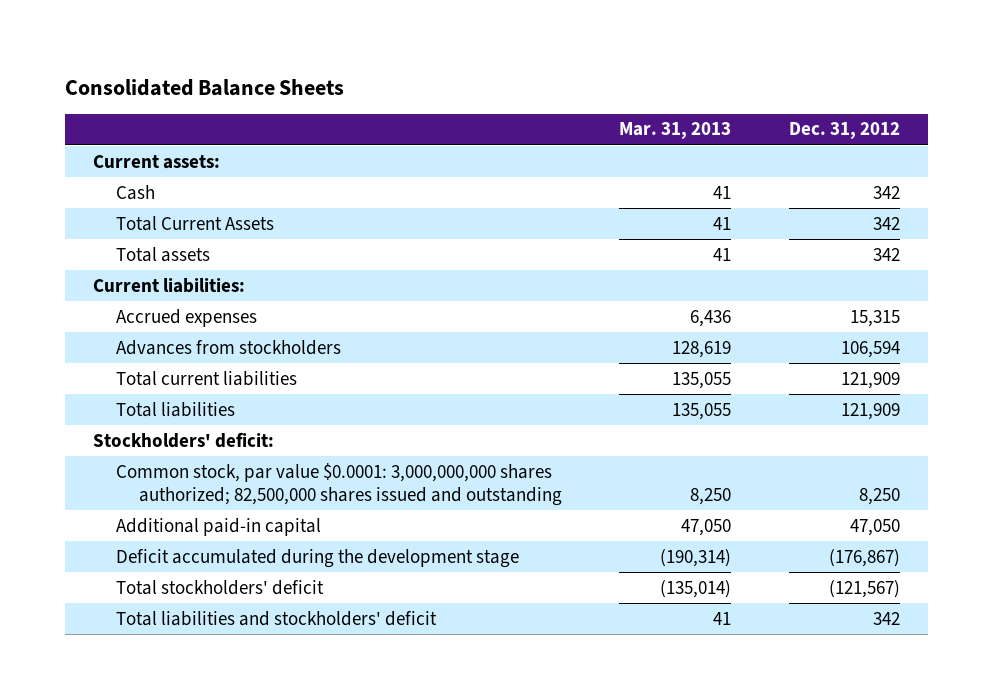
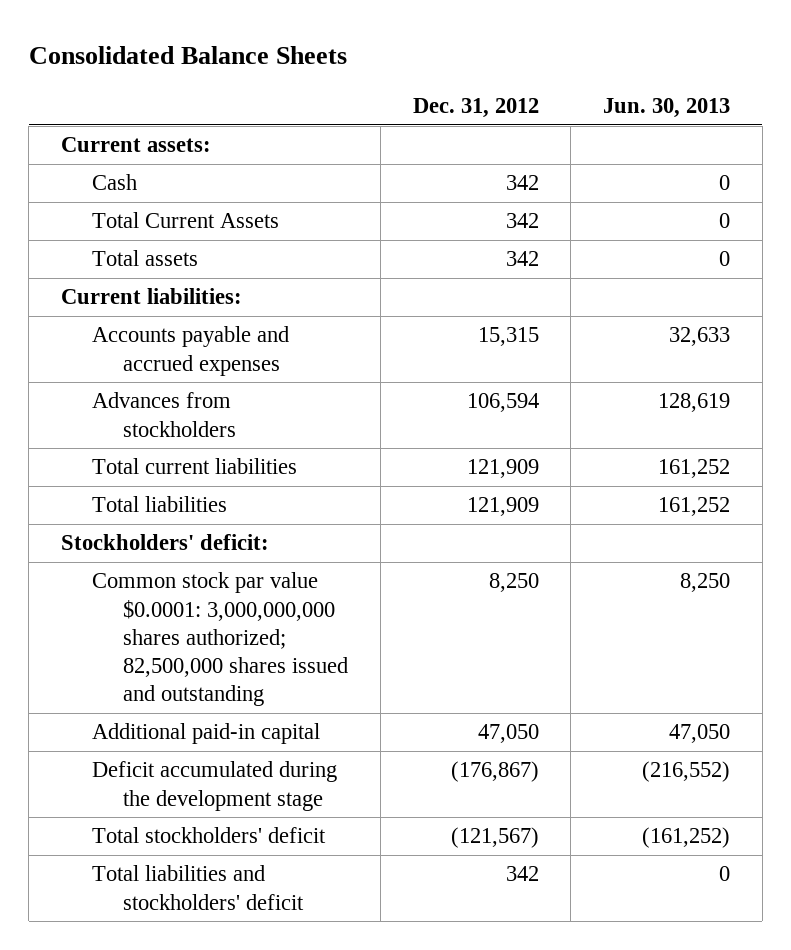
[619,122,732,140] Mar. 31, 2013 -> none
none -> [603,97,731,118] Jun. 30, 2013
[116,308,258,327] Accrued expenses -> [91,326,289,376] Accounts payable and accrued expenses
[116,462,563,506] Common stock, par value $0.0001: 3,000,000,000 shares authorized; 82,500,000 shares issued and outstanding -> [91,572,348,707] Common stock par value $0.0001: 3,000,000,000 shares authorized; 82,500,000 shares issued and outstanding

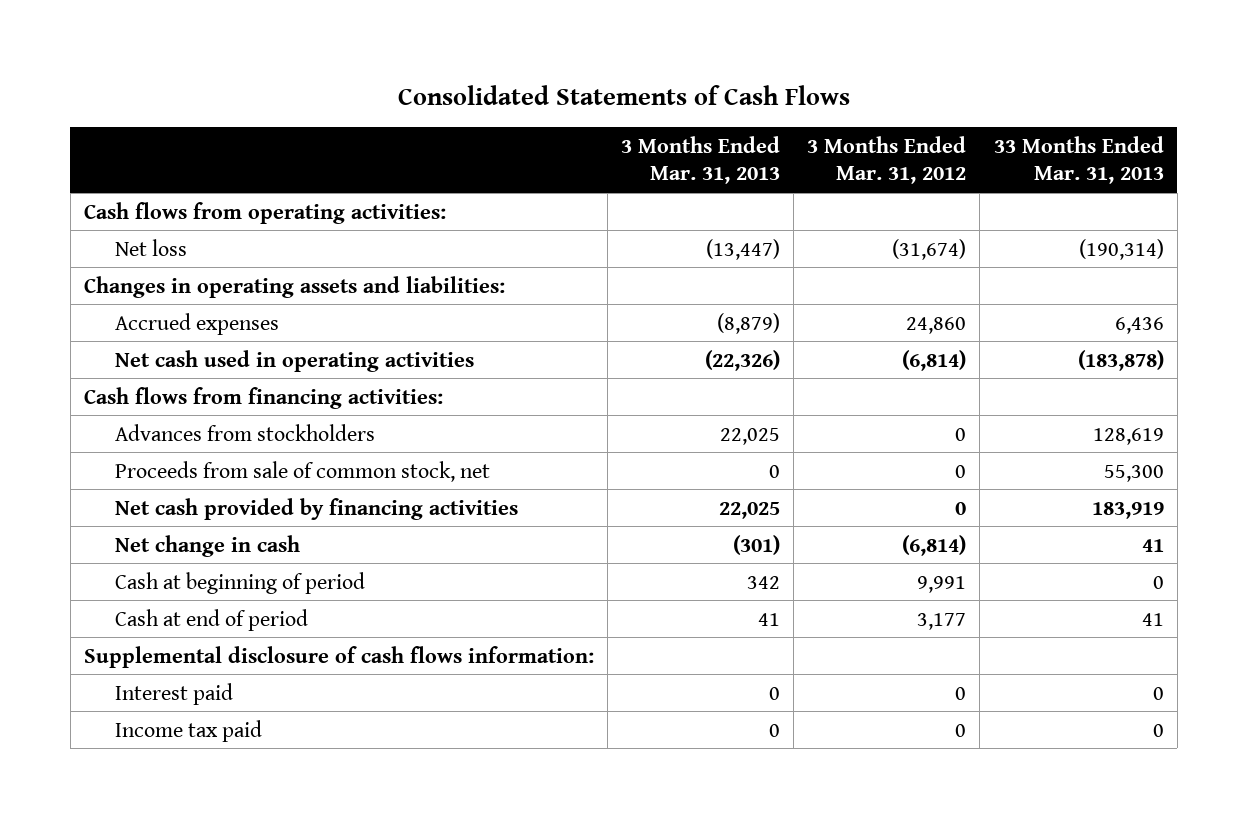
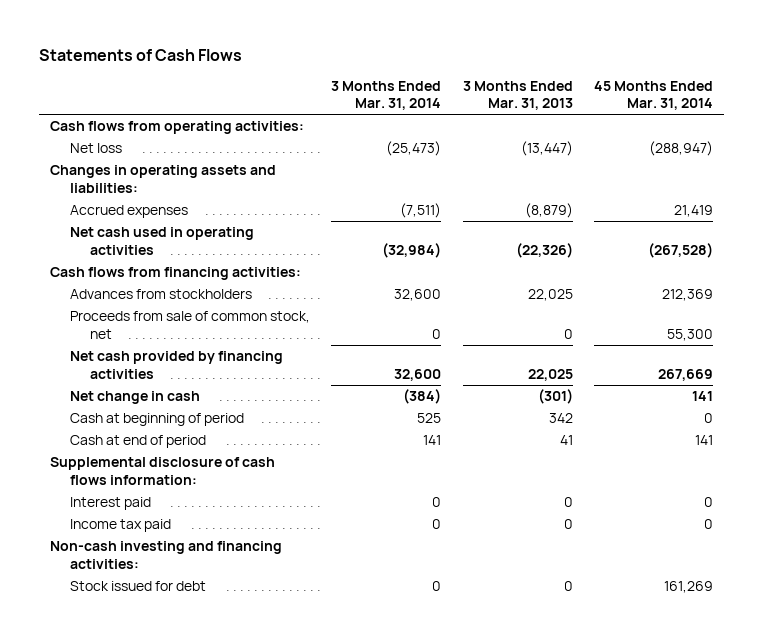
[397,84,850,105] Consolidated Statements of Cash Flows -> [39,48,243,61] Statements of Cash Flows
[807,135,967,185] 3 Months Ended Mar. 31, 2012 -> none
[993,135,1164,185] 33 Months Ended Mar. 31, 2013 -> none
none -> [331,80,442,111] 3 Months Ended Mar. 31, 2014
none -> [593,80,713,111] 45 Months Ended Mar. 31, 2014
none -> [50,541,283,569] Non-cash investing and financing activities:
none -> [70,581,207,592] Stock issued for debt

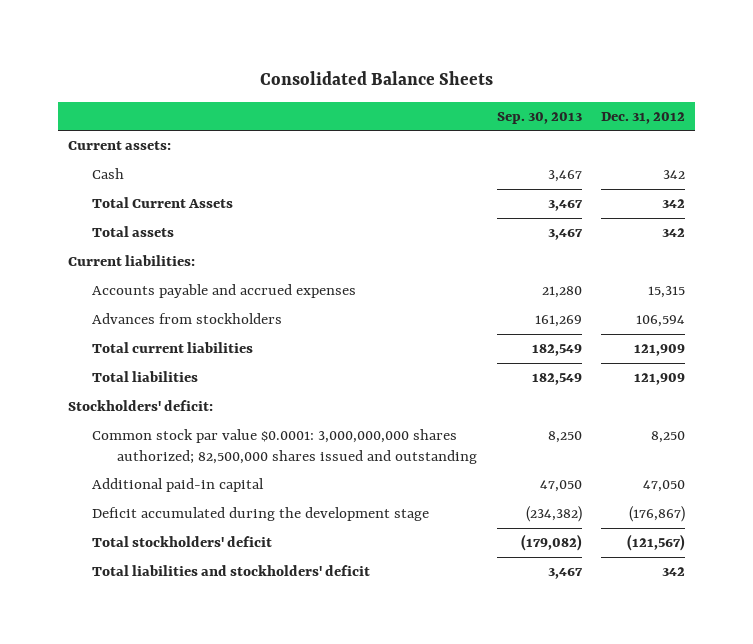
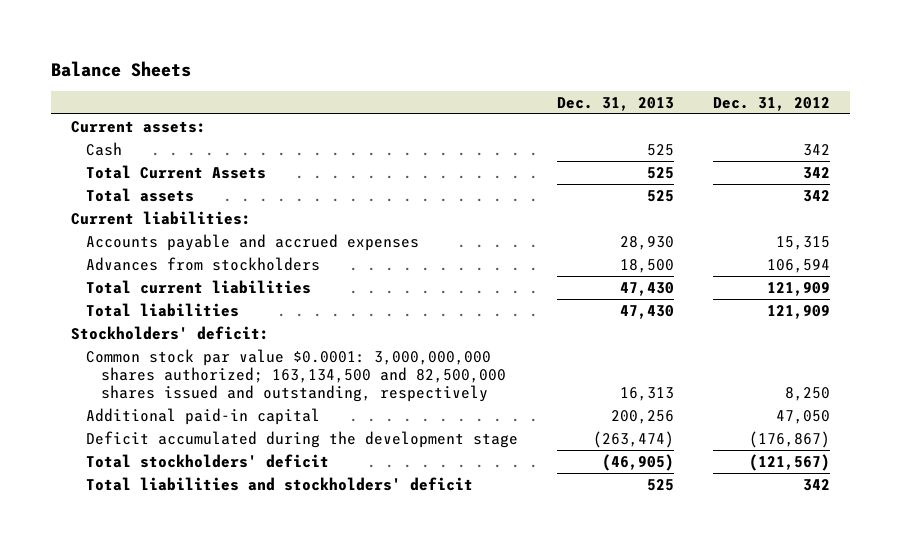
[259,70,493,85] Consolidated Balance Sheets -> [51,60,192,77] Balance Sheets
[496,111,582,124] Sep. 30, 2013 -> none
none -> [557,96,675,111] Dec. 31, 2013
[92,429,478,464] Common stock par value $0.0001: 3,000,000,000 shares authorized; 82,500,000 shares issued and outstanding -> [86,348,507,403] Common stock par value $0.0001: 3,000,000,000 shares authorized; 163,134,500 and 82,500,000 shares issued and outstanding, respectively

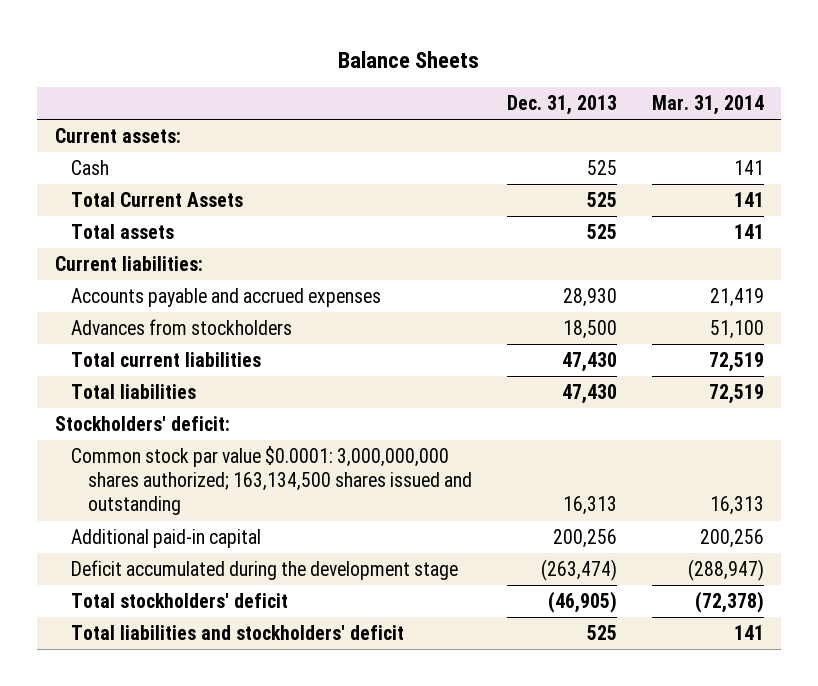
[713,96,831,111] Dec. 31, 2012 -> none
none -> [651,95,764,116] Mar. 31, 2014
[86,348,507,403] Common stock par value $0.0001: 3,000,000,000 shares authorized; 163,134,500 and 82,500,000 shares issued and outstanding, respectively -> [71,445,472,516] Common stock par value $0.0001: 3,000,000,000 shares authorized; 163,134,500 shares issued and outstanding

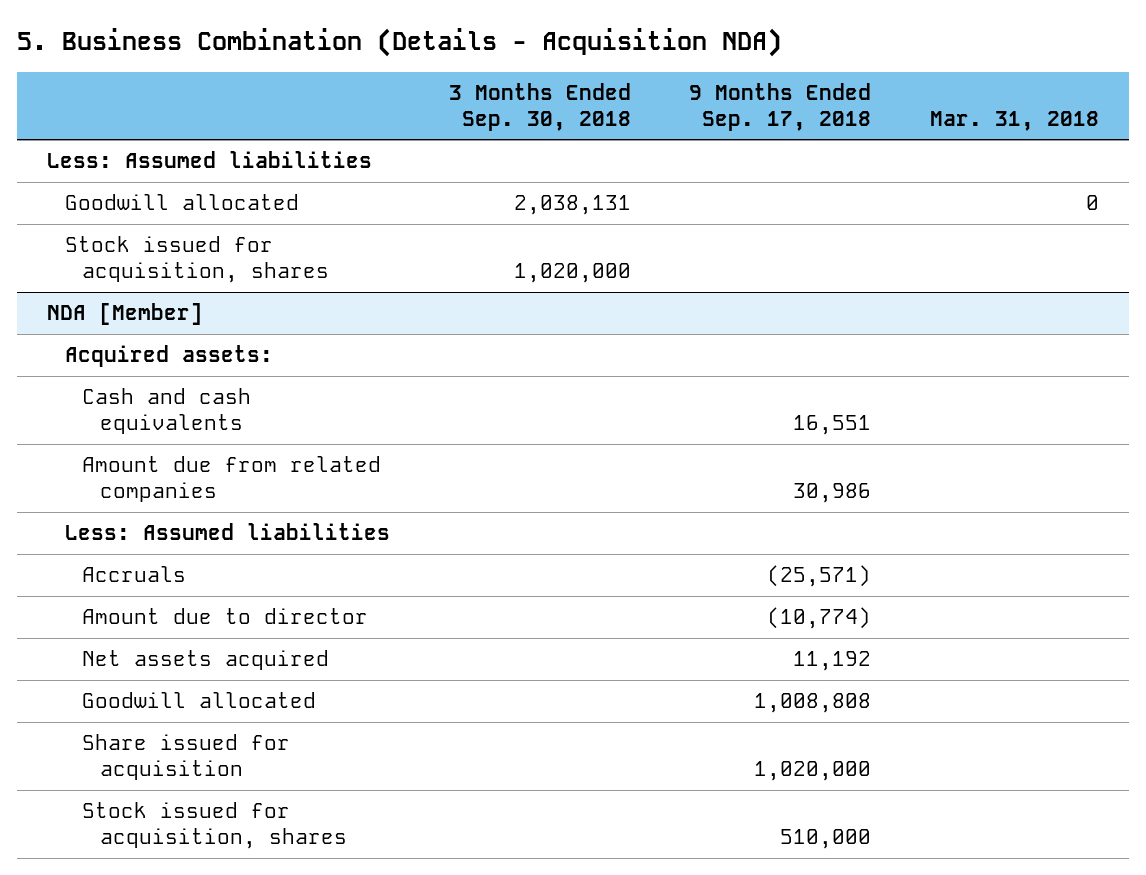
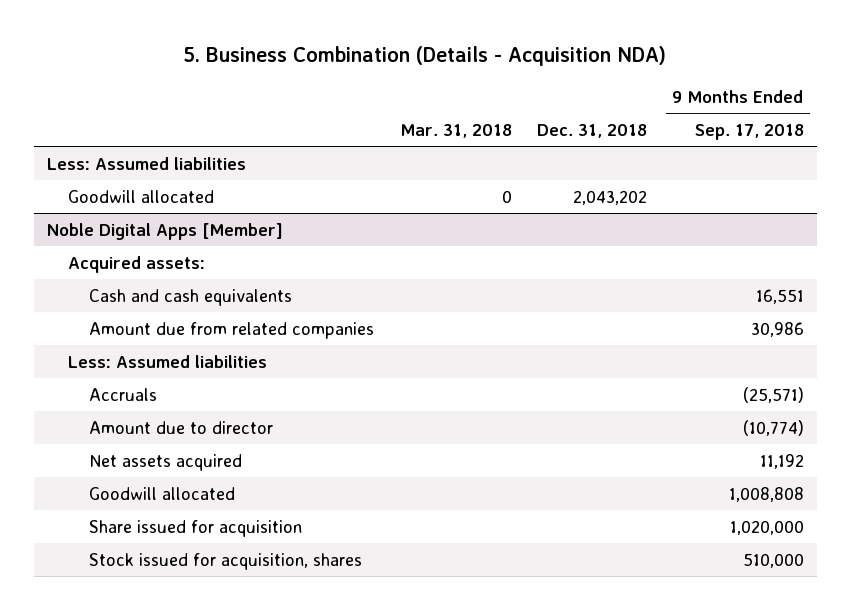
[448,82,631,131] 3 Months Ended Sep. 30, 2018 -> none
none -> [537,124,648,139] Dec. 31, 2018
[64,236,330,283] Stock issued for acquisition, shares -> none
[46,303,203,326] NDA [Member] -> [46,222,283,240] Noble Digital Apps [Member]

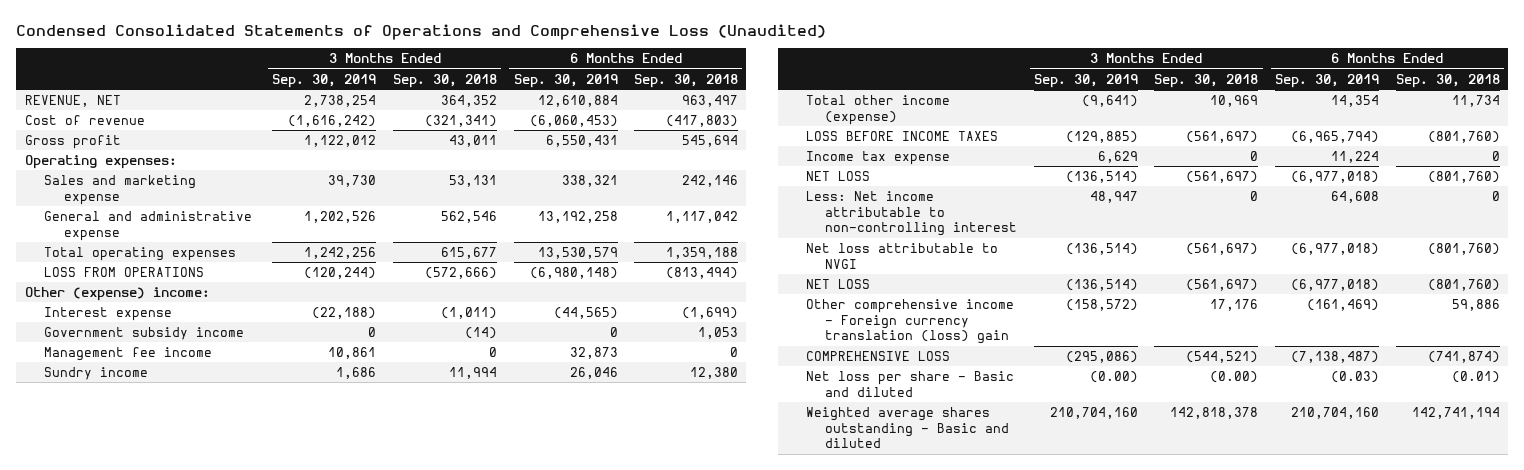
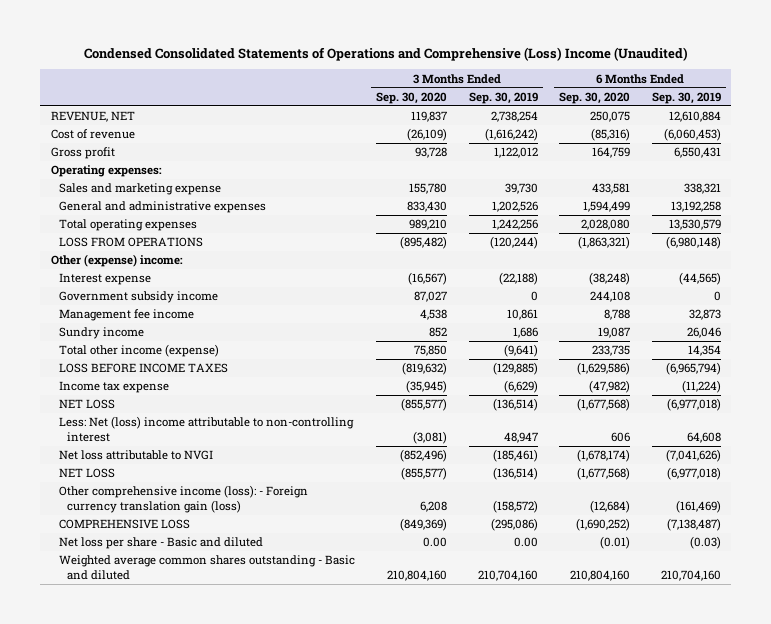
[16,23,827,40] Condensed Consolidated Statements of Operations and Comprehensive Loss (Unaudited) -> [83,46,688,61] Condensed Consolidated Statements of Operations and Comprehensive (Loss) Income (Unaudited)
[393,73,498,88] Sep. 30, 2018 -> none
[634,73,739,88] Sep. 30, 2018 -> none
none -> [376,91,448,104] Sep. 30, 2020
none -> [559,91,631,104] Sep. 30, 2020
[44,210,253,241] General and administrative expense -> [59,201,267,214] General and administrative expenses
[1097,150,1138,163] 6,629 -> [503,380,538,394] (6,629)
[1330,150,1379,163] 11,224 -> [681,380,721,394] (11,224)
[805,190,1018,237] Less: Net income attributable to non-controlling interest -> [59,416,355,443] Less: Net (loss) income attributable to non-controlling interest
[1065,242,1138,255] (136,514) -> [492,449,538,463] (185,461)
[1290,242,1379,255] (6,977,018) -> [665,449,721,463] (7,041,626)
[805,298,1014,345] Other comprehensive income - Foreign currency translation (loss) gain -> [59,485,309,514] Other comprehensive income (loss): - Foreign currency translation gain (loss)
[1089,370,1138,383] (0.00) -> [513,537,538,548] 0.00
[805,406,1010,449] Weighted average shares outstanding - Basic and diluted -> [59,555,356,581] Weighted average common shares outstanding - Basic and diluted

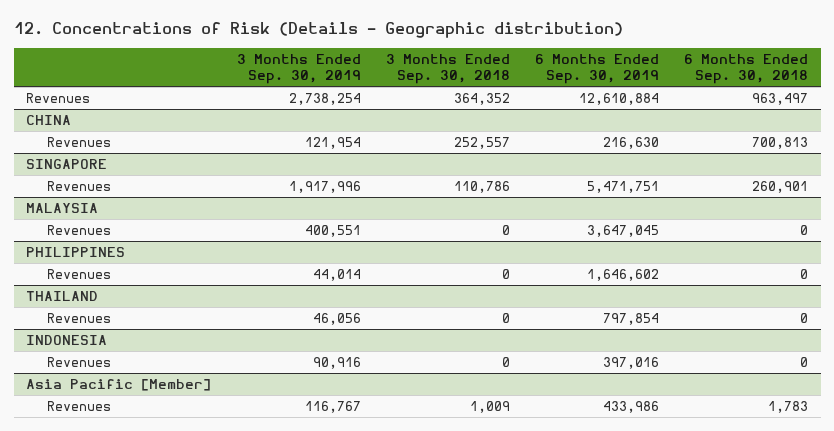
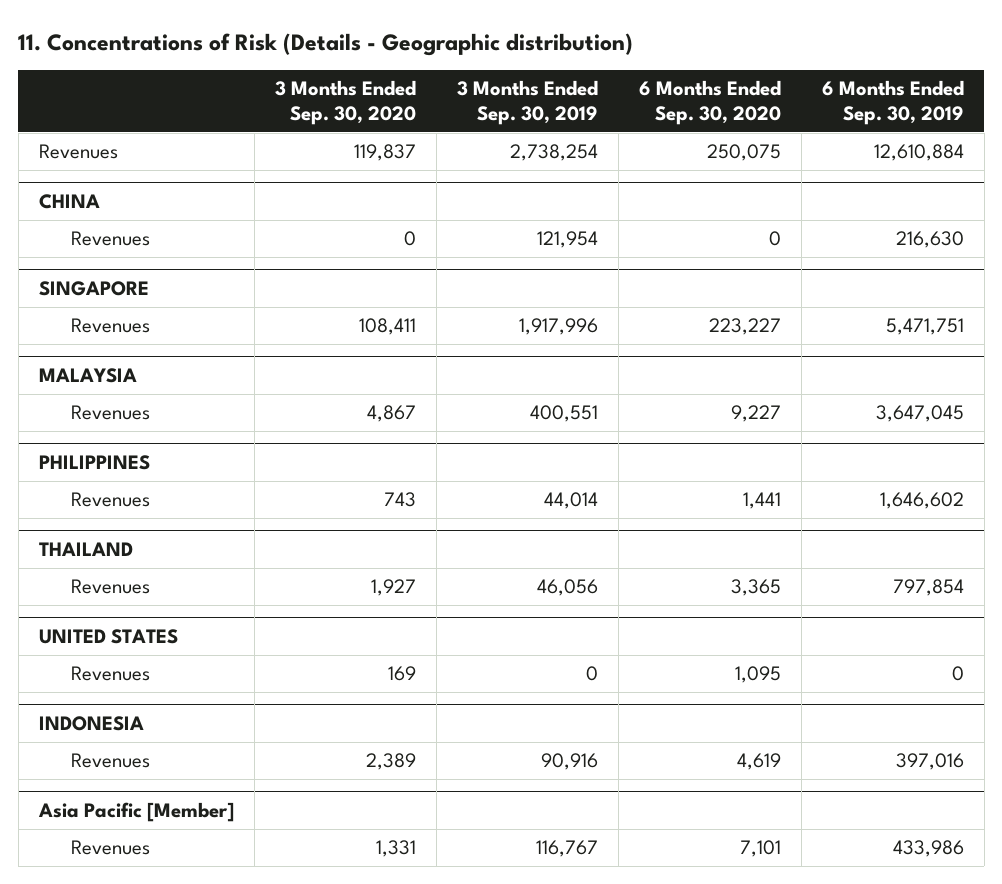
[13,22,623,39] 12. Concentrations of Risk (Details - Geographic distribution) -> [18,32,634,56] 11. Concentrations of Risk (Details - Geographic distribution)
[385,53,510,85] 3 Months Ended Sep. 30, 2018 -> none
[683,53,808,85] 6 Months Ended Sep. 30, 2018 -> none
none -> [274,80,416,126] 3 Months Ended Sep. 30, 2020
none -> [638,80,781,126] 6 Months Ended Sep. 30, 2020
none -> [38,628,178,644] UNITED STATES
none -> [71,666,151,682] Revenues

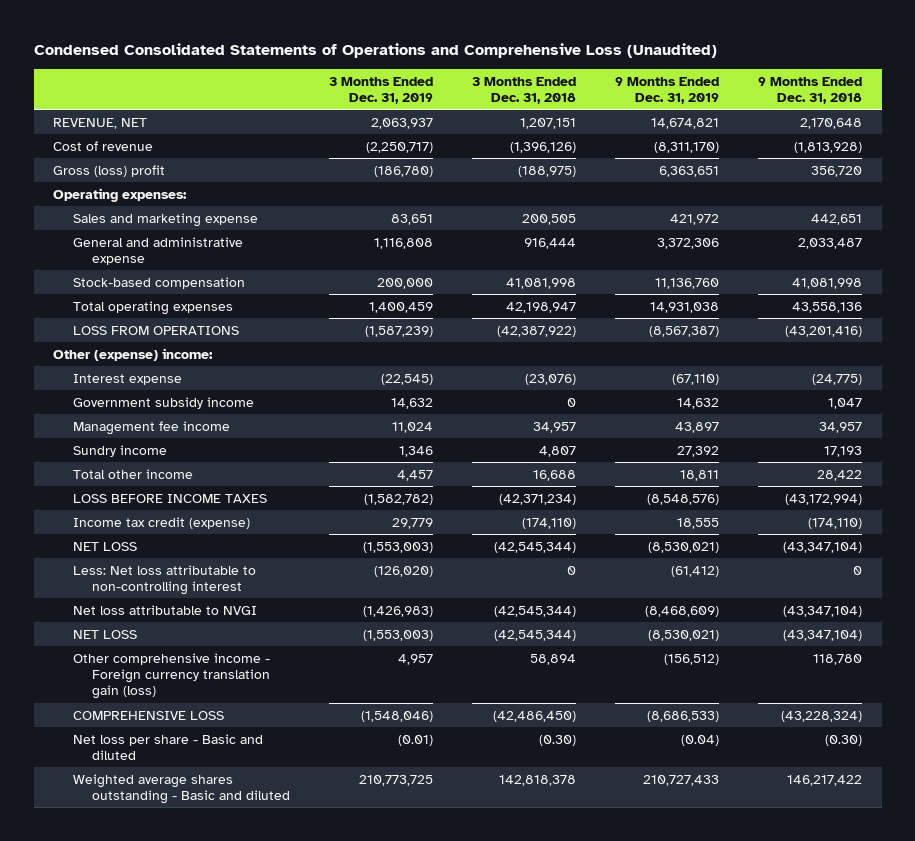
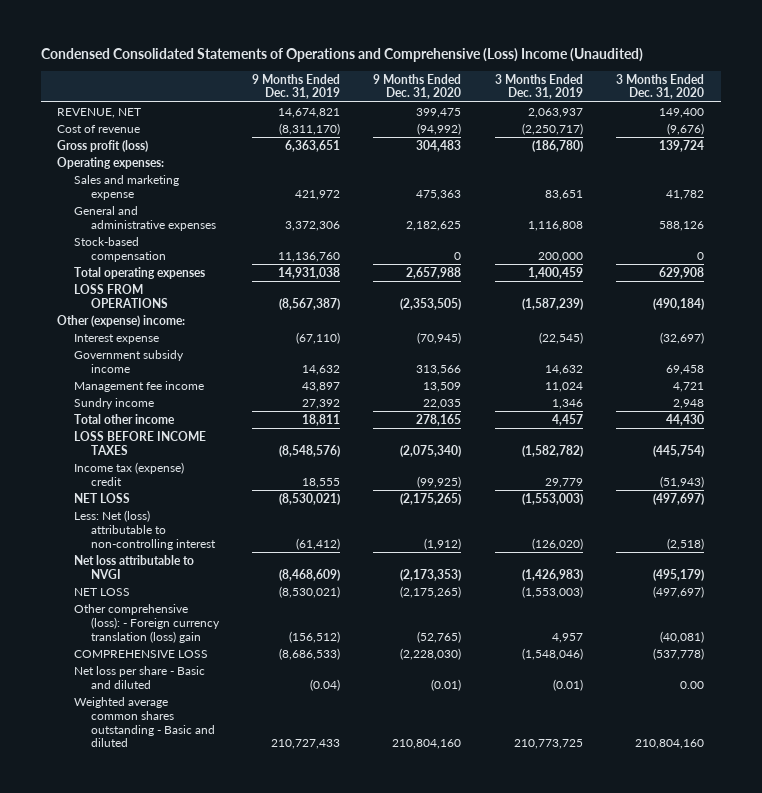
[33,42,717,58] Condensed Consolidated Statements of Operations and Comprehensive Loss (Unaudited) -> [40,47,643,62] Condensed Consolidated Statements of Operations and Comprehensive (Loss) Income (Unaudited)
[472,76,577,104] 3 Months Ended Dec. 31, 2018 -> none
[758,76,863,104] 9 Months Ended Dec. 31, 2018 -> none
none -> [373,73,462,100] 9 Months Ended Dec. 31, 2020
none -> [616,73,705,100] 3 Months Ended Dec. 31, 2020
[53,164,166,177] Gross (loss) profit -> [57,139,149,152] Gross profit (loss)
[72,236,243,266] General and administrative expense -> [74,205,216,231] General and administrative expenses
[72,516,250,529] Income tax credit (expense) -> [74,461,185,486] Income tax (expense) credit
[72,564,256,596] Less: Net loss attributable to non-controlling interest -> [74,509,216,550] Less: Net (loss) attributable to non-controlling interest
[72,652,271,700] Other comprehensive income - Foreign currency translation gain (loss) -> [74,603,220,643] Other comprehensive (loss): - Foreign currency translation (loss) gain
[72,773,291,805] Weighted average shares outstanding - Basic and diluted -> [74,696,215,748] Weighted average common shares outstanding - Basic and diluted

